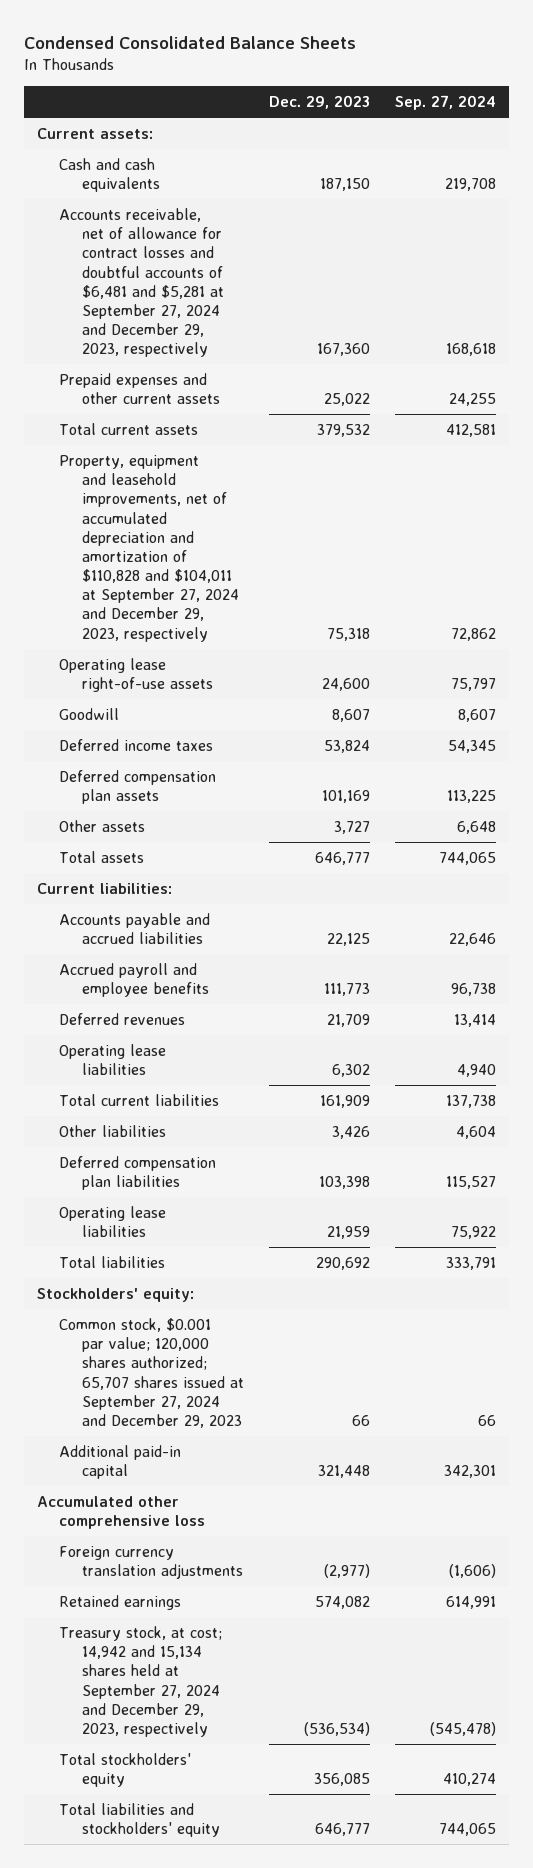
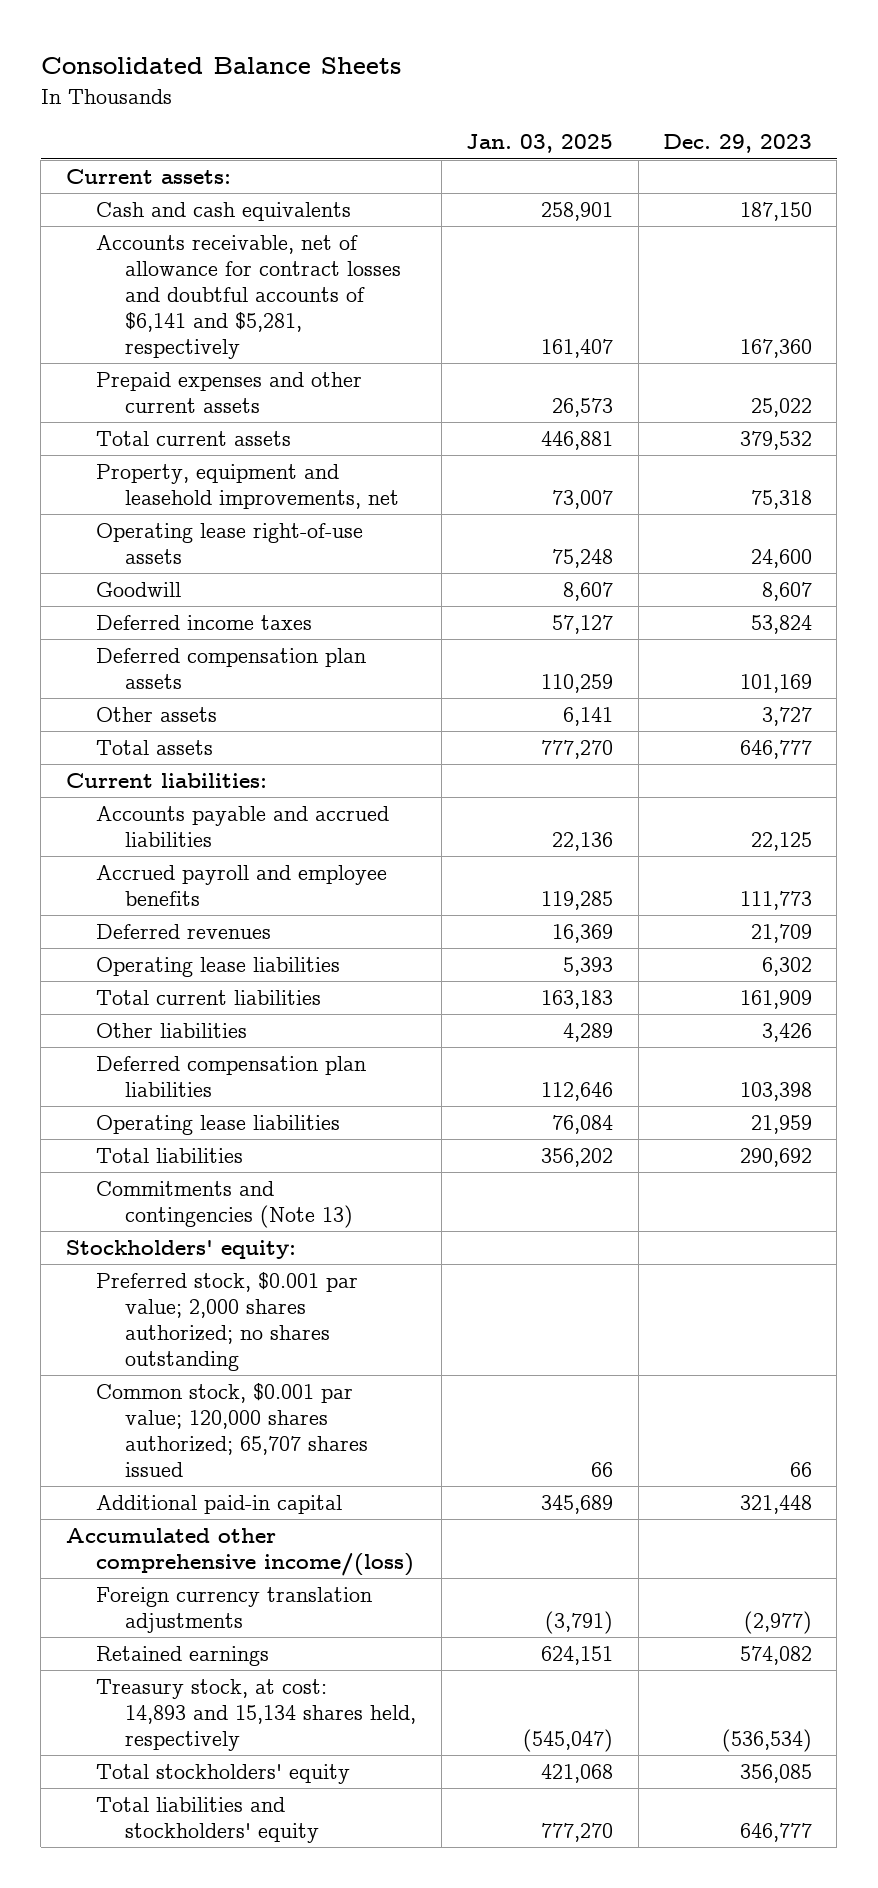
[24,35,357,49] Condensed Consolidated Balance Sheets -> [40,57,401,75] Consolidated Balance Sheets
[395,94,497,110] Sep. 27, 2024 -> none
none -> [466,134,614,154] Jan. 03, 2025
[59,208,224,358] Accounts receivable, net of allowance for contract losses and doubtful accounts of $6,481 and $5,281 at September 27, 2024 and December 29, 2023, respectively -> [95,235,402,360] Accounts receivable, net of allowance for contract losses and doubtful accounts of $6,141 and $5,281, respectively
[59,455,239,642] Property, equipment and leasehold improvements, net of accumulated depreciation and amortization of $110,828 and $104,011 at September 27, 2024 and December 29, 2023, respectively -> [95,464,400,510] Property, equipment and leasehold improvements, net
none -> [95,1181,354,1229] Commitments and contingencies (Note 13)
none -> [95,1272,358,1372] Preferred stock, $0.001 par value; 2,000 shares authorized; no shares outstanding
[59,1318,244,1428] Common stock, $0.001 par value; 120,000 shares authorized; 65,707 shares issued at September 27, 2024 and December 29, 2023 -> [95,1383,369,1478] Common stock, $0.001 par value; 120,000 shares authorized; 65,707 shares issued
[36,1496,206,1530] Accumulated other comprehensive loss -> [65,1528,414,1577] Accumulated other comprehensive income/(loss)
[59,1626,223,1737] Treasury stock, at cost; 14,942 and 15,134 shares held at September 27, 2024 and December 29, 2023, respectively -> [95,1679,417,1752] Treasury stock, at cost: 14,893 and 15,134 shares held, respectively

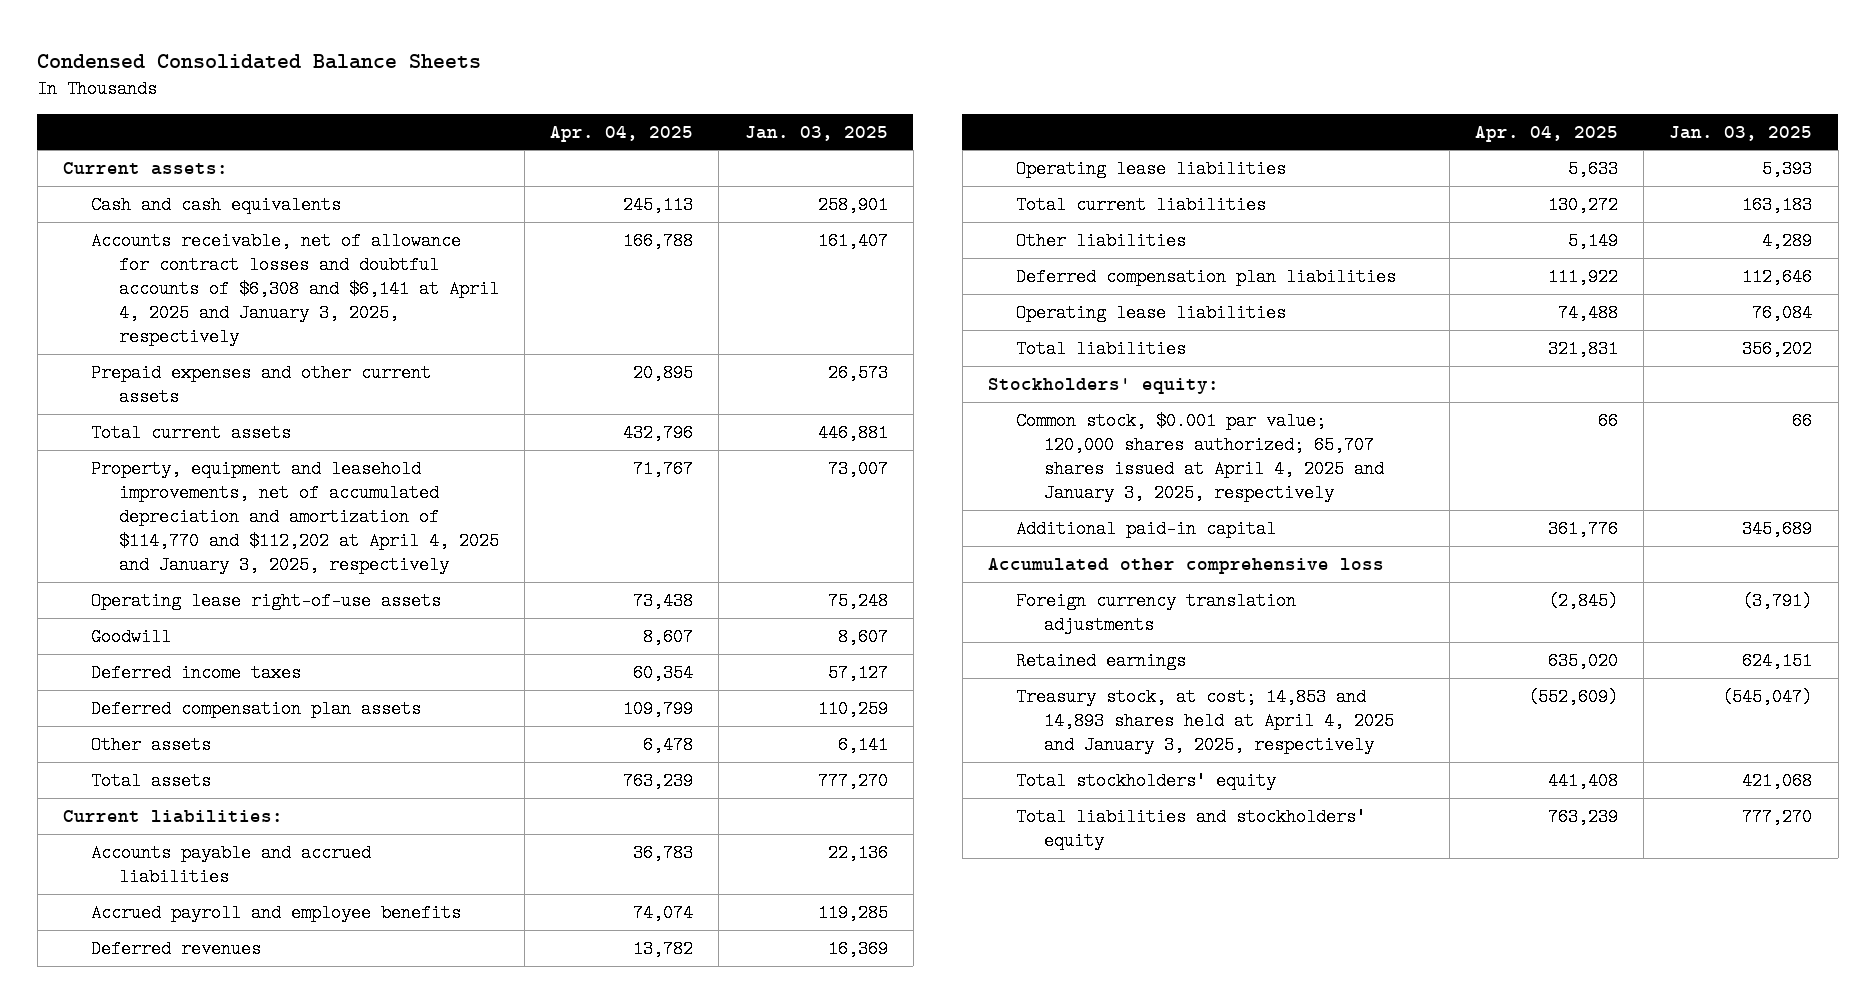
[40,57,401,75] Consolidated Balance Sheets -> [37,53,482,69] Condensed Consolidated Balance Sheets
[663,134,813,154] Dec. 29, 2023 -> none
none -> [550,125,694,142] Apr. 04, 2025
[95,235,402,360] Accounts receivable, net of allowance for contract losses and doubtful accounts of $6,141 and $5,281, respectively -> [90,231,500,347] Accounts receivable, net of allowance for contract losses and doubtful accounts of $6,308 and $6,141 at April 4, 2025 and January 3, 2025, respectively
[95,464,400,510] Property, equipment and leasehold improvements, net -> [90,459,500,575] Property, equipment and leasehold improvements, net of accumulated depreciation and amortization of $114,770 and $112,202 at April 4, 2025 and January 3, 2025, respectively
[95,1181,354,1229] Commitments and contingencies (Note 13) -> none
[95,1272,358,1372] Preferred stock, $0.001 par value; 2,000 shares authorized; no shares outstanding -> none
[95,1383,369,1478] Common stock, $0.001 par value; 120,000 shares authorized; 65,707 shares issued -> [1015,411,1385,503] Common stock, $0.001 par value; 120,000 shares authorized; 65,707 shares issued at April 4, 2025 and January 3, 2025, respectively
[65,1528,414,1577] Accumulated other comprehensive income/(loss) -> [987,557,1384,574] Accumulated other comprehensive loss
[95,1679,417,1752] Treasury stock, at cost: 14,893 and 15,134 shares held, respectively -> [1015,687,1395,755] Treasury stock, at cost; 14,853 and 14,893 shares held at April 4, 2025 and January 3, 2025, respectively

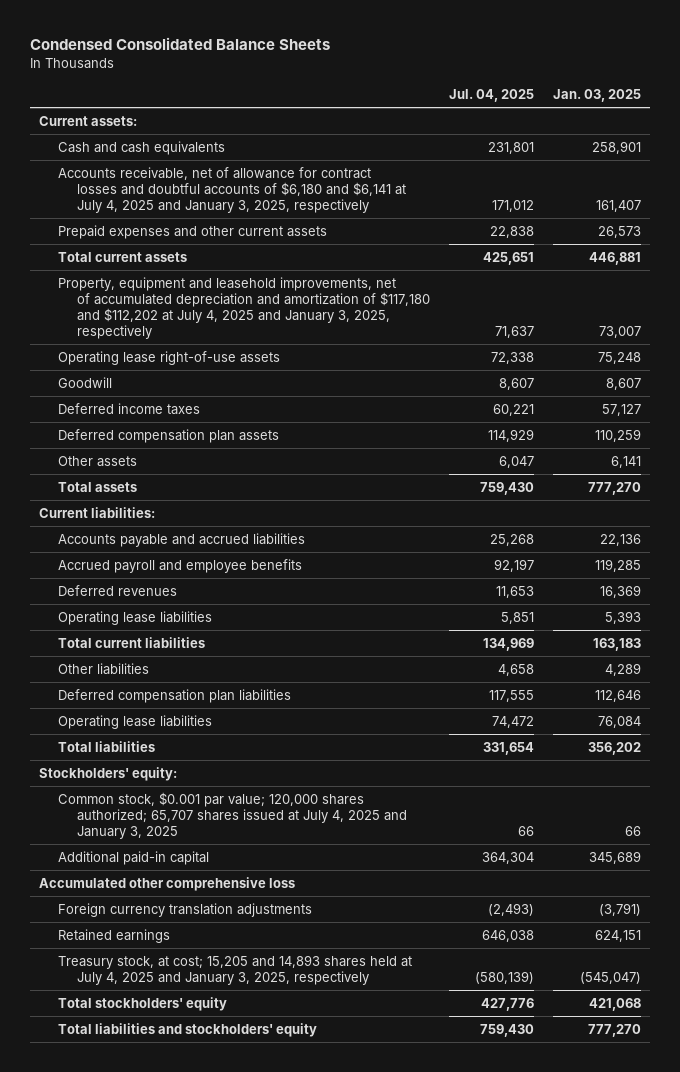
[550,125,694,142] Apr. 04, 2025 -> none
none -> [448,88,534,102] Jul. 04, 2025
[90,231,500,347] Accounts receivable, net of allowance for contract losses and doubtful accounts of $6,308 and $6,141 at April 4, 2025 and January 3, 2025, respectively -> [58,166,406,213] Accounts receivable, net of allowance for contract losses and doubtful accounts of $6,180 and $6,141 at July 4, 2025 and January 3, 2025, respectively
[90,459,500,575] Property, equipment and leasehold improvements, net of accumulated depreciation and amortization of $114,770 and $112,202 at April 4, 2025 and January 3, 2025, respectively -> [58,276,430,340] Property, equipment and leasehold improvements, net of accumulated depreciation and amortization of $117,180 and $112,202 at July 4, 2025 and January 3, 2025, respectively
[1015,411,1385,503] Common stock, $0.001 par value; 120,000 shares authorized; 65,707 shares issued at April 4, 2025 and January 3, 2025, respectively -> [58,791,407,839] Common stock, $0.001 par value; 120,000 shares authorized; 65,707 shares issued at July 4, 2025 and January 3, 2025
[1015,687,1395,755] Treasury stock, at cost; 14,853 and 14,893 shares held at April 4, 2025 and January 3, 2025, respectively -> [58,954,413,985] Treasury stock, at cost; 15,205 and 14,893 shares held at July 4, 2025 and January 3, 2025, respectively

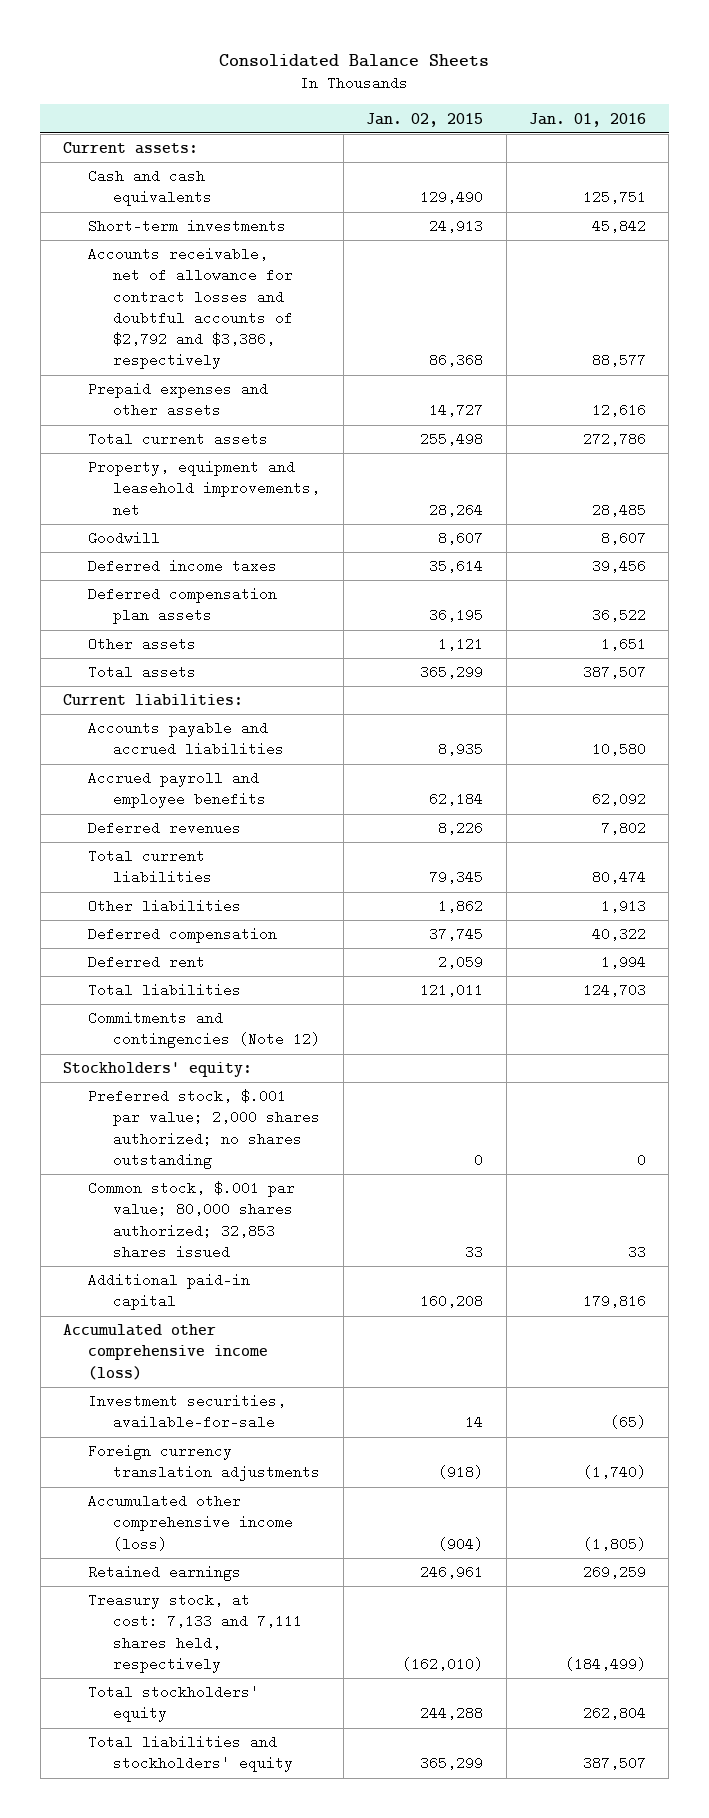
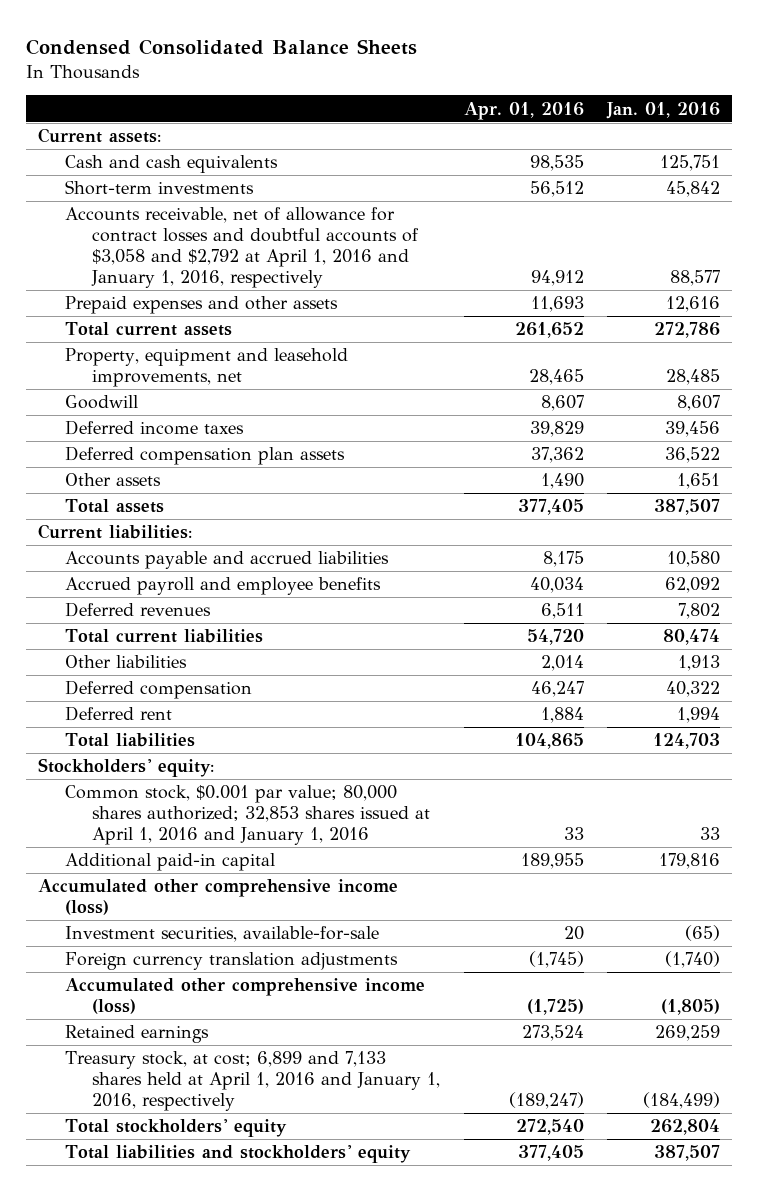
[219,53,490,67] Consolidated Balance Sheets -> [25,38,417,55] Condensed Consolidated Balance Sheets
[366,112,484,127] Jan. 02, 2015 -> none
none -> [463,101,584,120] Apr. 01, 2016
[88,247,294,370] Accounts receivable, net of allowance for contract losses and doubtful accounts of $2,792 and $3,386, respectively -> [64,207,419,288] Accounts receivable, net of allowance for contract losses and doubtful accounts of $3,058 and $2,792 at April 1, 2016 and January 1, 2016, respectively
[88,1011,321,1049] Commitments and contingencies (Note 12) -> none
[88,1089,321,1169] Preferred stock, $.001 par value; 2,000 shares authorized; no shares outstanding -> none
[88,1181,296,1259] Common stock, $.001 par value; 80,000 shares authorized; 32,853 shares issued -> [64,785,430,846] Common stock, $0.001 par value; 80,000 shares authorized; 32,853 shares issued at April 1, 2016 and January 1, 2016
[88,1593,303,1673] Treasury stock, at cost: 7,133 and 7,111 shares held, respectively -> [64,1051,440,1112] Treasury stock, at cost; 6,899 and 7,133 shares held at April 1, 2016 and January 1, 2016, respectively

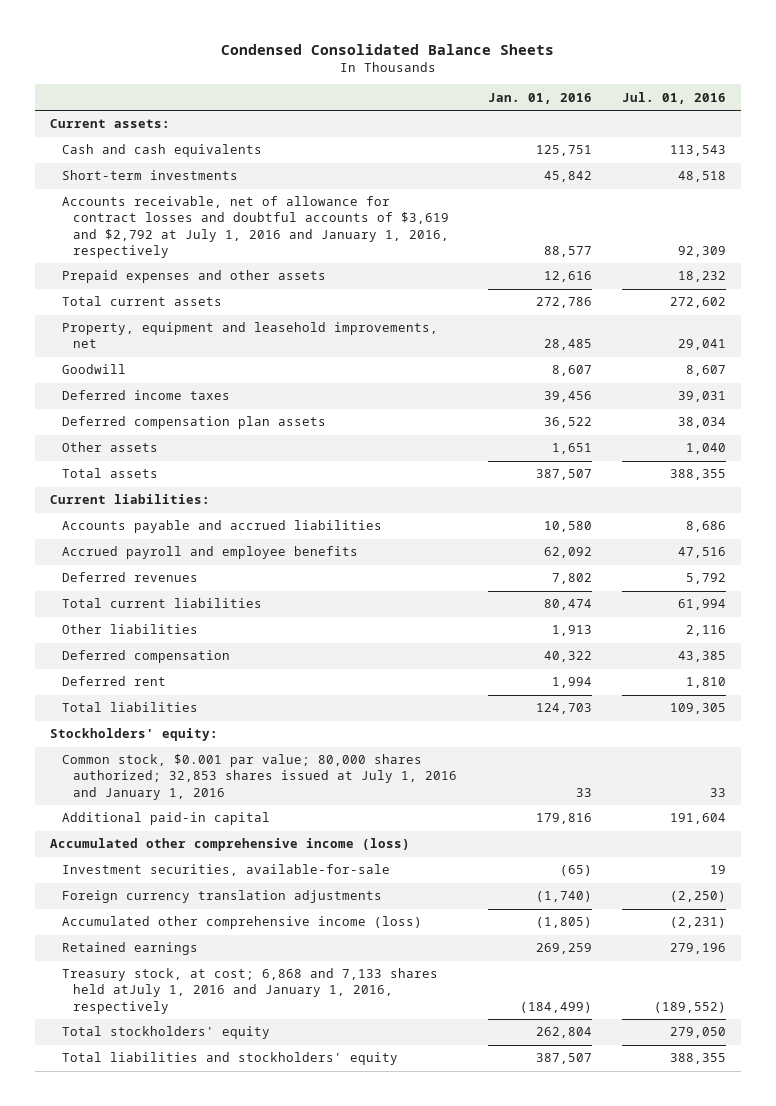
[463,101,584,120] Apr. 01, 2016 -> none
none -> [621,91,726,104] Jul. 01, 2016
[64,207,419,288] Accounts receivable, net of allowance for contract losses and doubtful accounts of $3,058 and $2,792 at April 1, 2016 and January 1, 2016, respectively -> [61,196,450,258] Accounts receivable, net of allowance for contract losses and doubtful accounts of $3,619 and $2,792 at July 1, 2016 and January 1, 2016, respectively
[64,785,430,846] Common stock, $0.001 par value; 80,000 shares authorized; 32,853 shares issued at April 1, 2016 and January 1, 2016 -> [61,754,458,800] Common stock, $0.001 par value; 80,000 shares authorized; 32,853 shares issued at July 1, 2016 and January 1, 2016
[64,1051,440,1112] Treasury stock, at cost; 6,899 and 7,133 shares held at April 1, 2016 and January 1, 2016, respectively -> [61,968,438,1014] Treasury stock, at cost; 6,868 and 7,133 shares held atJuly 1, 2016 and January 1, 2016, respectively

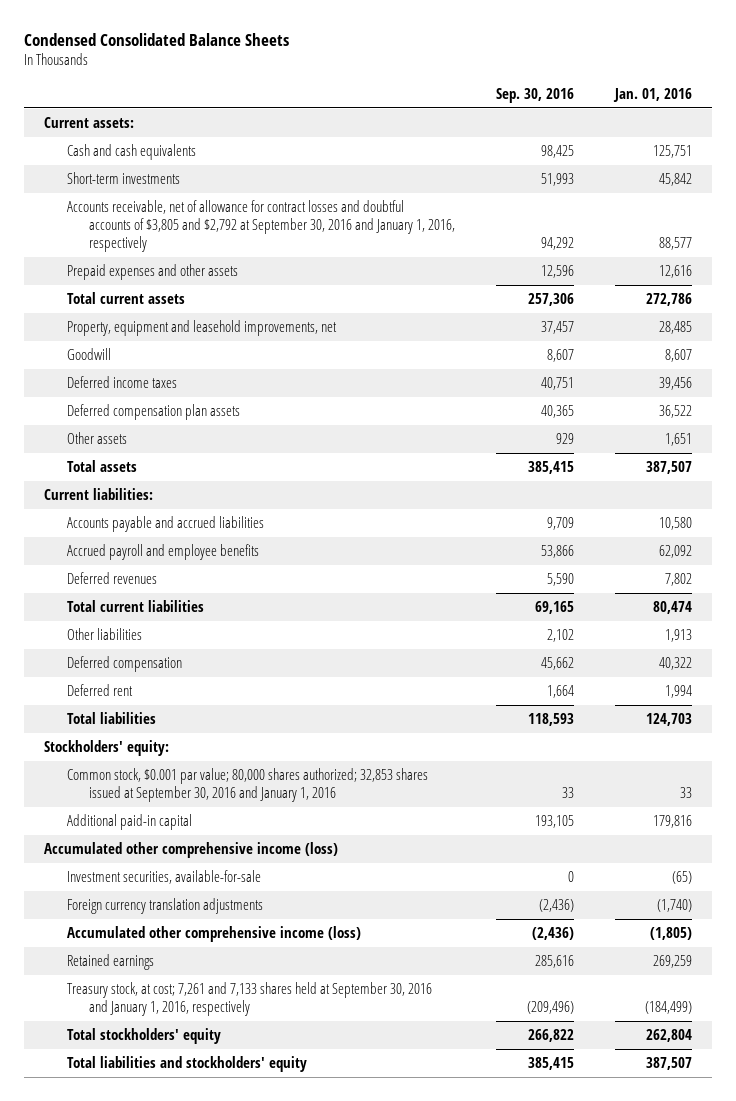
[621,91,726,104] Jul. 01, 2016 -> none
none -> [495,87,574,103] Sep. 30, 2016
[61,196,450,258] Accounts receivable, net of allowance for contract losses and doubtful accounts of $3,619 and $2,792 at July 1, 2016 and January 1, 2016, respectively -> [66,200,456,252] Accounts receivable, net of allowance for contract losses and doubtful accounts of $3,805 and $2,792 at September 30, 2016 and January 1, 2016, respectively
[61,754,458,800] Common stock, $0.001 par value; 80,000 shares authorized; 32,853 shares issued at July 1, 2016 and January 1, 2016 -> [66,768,428,802] Common stock, $0.001 par value; 80,000 shares authorized; 32,853 shares issued at September 30, 2016 and January 1, 2016
[61,968,438,1014] Treasury stock, at cost; 6,868 and 7,133 shares held atJuly 1, 2016 and January 1, 2016, respectively -> [66,982,432,1016] Treasury stock, at cost; 7,261 and 7,133 shares held at September 30, 2016 and January 1, 2016, respectively

